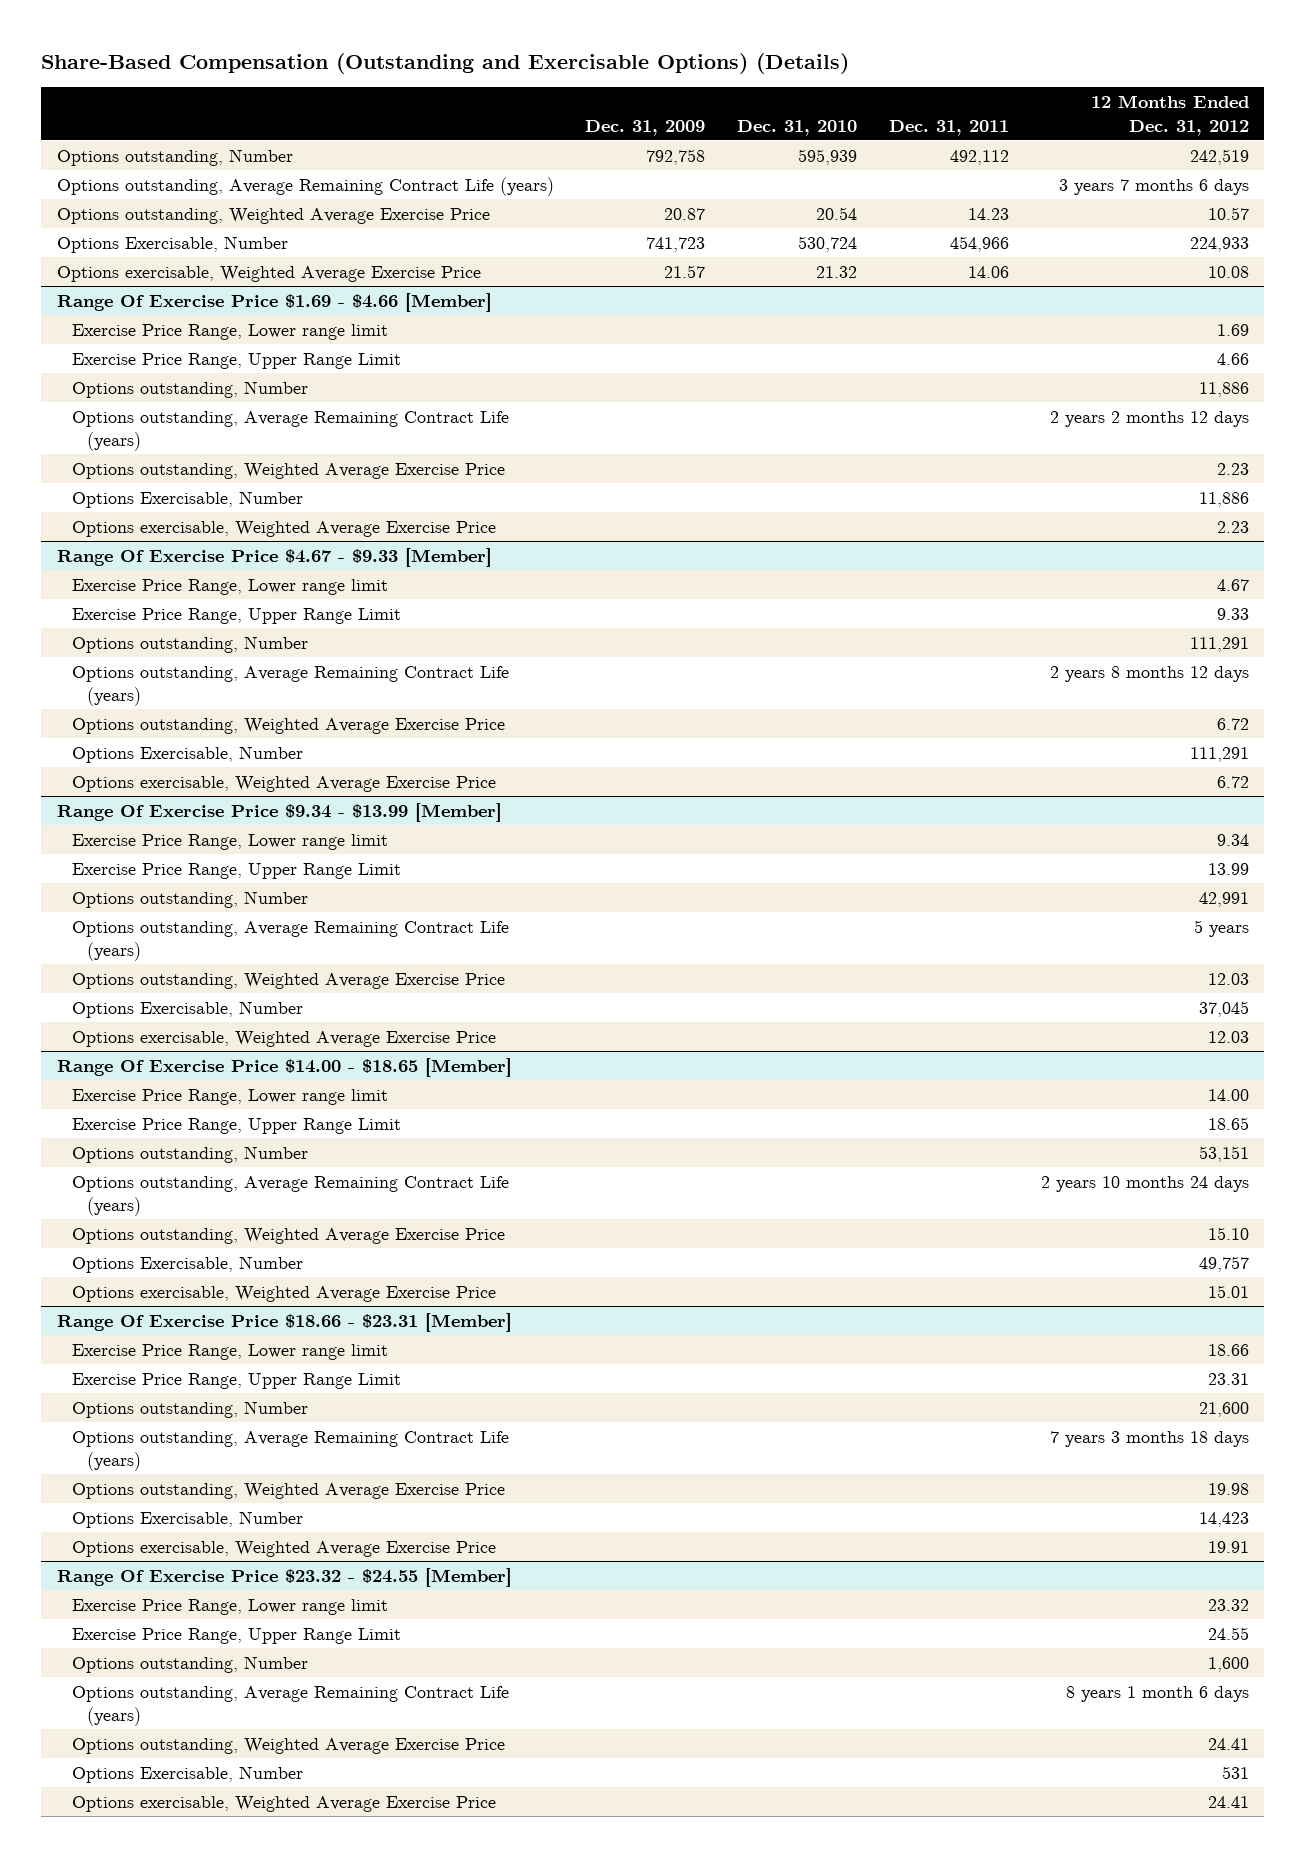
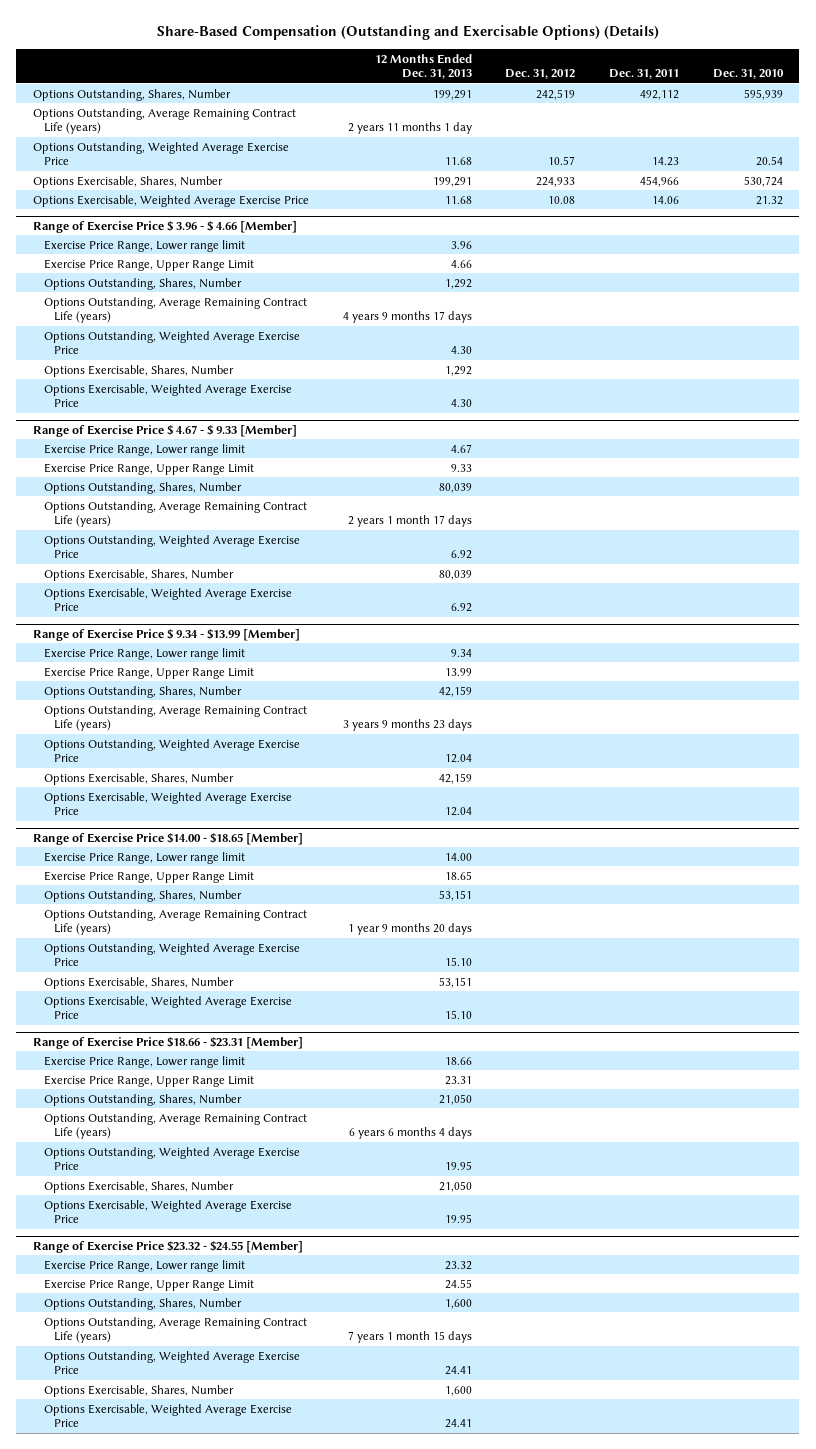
[585,119,706,136] Dec. 31, 2009 -> none
[1090,95,1249,136] 12 Months Ended Dec. 31, 2012 -> none
none -> [374,53,472,80] 12 Months Ended Dec. 31, 2013
none -> [505,69,576,80] Dec. 31, 2012
[56,148,293,166] Options outstanding, Number -> [33,88,232,101] Options Outstanding, Shares, Number
[56,176,554,196] Options outstanding, Average Remaining Contract Life (years) -> [33,107,297,135] Options Outstanding, Average Remaining Contract Life (years)
[56,207,490,224] Options outstanding, Weighted Average Exercise Price -> [33,141,290,166] Options Outstanding, Weighted Average Exercise Price
[56,235,288,253] Options Exercisable, Number -> [33,175,224,188] Options Exercisable, Shares, Number
[56,265,481,282] Options exercisable, Weighted Average Exercise Price -> [33,194,310,207] Options Exercisable, Weighted Average Exercise Price
[56,292,492,312] Range Of Exercise Price $1.69 - $4.66 [Member] -> [33,219,298,233] Range of Exercise Price $ 3.96 - $ 4.66 [Member]
[71,380,308,398] Options outstanding, Number -> [43,277,242,290] Options Outstanding, Shares, Number
[71,410,509,452] Options outstanding, Average Remaining Contract Life (years) -> [43,296,307,324] Options Outstanding, Average Remaining Contract Life (years)
[71,462,505,479] Options outstanding, Weighted Average Exercise Price -> [43,330,300,355] Options Outstanding, Weighted Average Exercise Price
[71,490,303,508] Options Exercisable, Number -> [43,364,234,377] Options Exercisable, Shares, Number
[71,520,496,537] Options exercisable, Weighted Average Exercise Price -> [43,383,292,408] Options Exercisable, Weighted Average Exercise Price
[56,547,492,567] Range Of Exercise Price $4.67 - $9.33 [Member] -> [33,423,298,437] Range of Exercise Price $ 4.67 - $ 9.33 [Member]
[71,635,308,653] Options outstanding, Number -> [43,481,242,494] Options Outstanding, Shares, Number
[71,665,509,707] Options outstanding, Average Remaining Contract Life (years) -> [43,500,307,528] Options Outstanding, Average Remaining Contract Life (years)
[71,717,505,734] Options outstanding, Weighted Average Exercise Price -> [43,534,300,559] Options Outstanding, Weighted Average Exercise Price
[71,745,303,763] Options Exercisable, Number -> [43,568,234,581] Options Exercisable, Shares, Number
[71,775,496,792] Options exercisable, Weighted Average Exercise Price -> [43,587,292,612] Options Exercisable, Weighted Average Exercise Price
[56,802,502,822] Range Of Exercise Price $9.34 - $13.99 [Member] -> [33,627,301,641] Range of Exercise Price $ 9.34 - $13.99 [Member]
[71,890,308,908] Options outstanding, Number -> [43,685,242,698] Options Outstanding, Shares, Number
[71,920,509,962] Options outstanding, Average Remaining Contract Life (years) -> [43,704,307,732] Options Outstanding, Average Remaining Contract Life (years)
[71,972,505,989] Options outstanding, Weighted Average Exercise Price -> [43,738,300,763] Options Outstanding, Weighted Average Exercise Price
[71,1000,303,1018] Options Exercisable, Number -> [43,772,234,785] Options Exercisable, Shares, Number
[71,1030,496,1047] Options exercisable, Weighted Average Exercise Price -> [43,791,292,816] Options Exercisable, Weighted Average Exercise Price
[56,1057,512,1077] Range Of Exercise Price $14.00 - $18.65 [Member] -> [33,831,304,845] Range of Exercise Price $14.00 - $18.65 [Member]
[71,1145,308,1163] Options outstanding, Number -> [43,889,242,902] Options Outstanding, Shares, Number
[71,1175,509,1217] Options outstanding, Average Remaining Contract Life (years) -> [43,908,307,936] Options Outstanding, Average Remaining Contract Life (years)
[71,1227,505,1244] Options outstanding, Weighted Average Exercise Price -> [43,942,300,967] Options Outstanding, Weighted Average Exercise Price
[71,1255,303,1273] Options Exercisable, Number -> [43,976,234,989] Options Exercisable, Shares, Number
[71,1285,496,1302] Options exercisable, Weighted Average Exercise Price -> [43,995,292,1020] Options Exercisable, Weighted Average Exercise Price
[56,1312,512,1332] Range Of Exercise Price $18.66 - $23.31 [Member] -> [33,1035,304,1049] Range of Exercise Price $18.66 - $23.31 [Member]
[71,1400,308,1418] Options outstanding, Number -> [43,1093,242,1106] Options Outstanding, Shares, Number
[71,1430,509,1472] Options outstanding, Average Remaining Contract Life (years) -> [43,1112,307,1140] Options Outstanding, Average Remaining Contract Life (years)
[71,1482,505,1499] Options outstanding, Weighted Average Exercise Price -> [43,1146,300,1171] Options Outstanding, Weighted Average Exercise Price
[71,1510,303,1528] Options Exercisable, Number -> [43,1180,234,1193] Options Exercisable, Shares, Number
[71,1540,496,1557] Options exercisable, Weighted Average Exercise Price -> [43,1199,292,1224] Options Exercisable, Weighted Average Exercise Price
[56,1567,512,1587] Range Of Exercise Price $23.32 - $24.55 [Member] -> [33,1239,304,1253] Range of Exercise Price $23.32 - $24.55 [Member]
[71,1655,308,1673] Options outstanding, Number -> [43,1297,242,1310] Options Outstanding, Shares, Number
[71,1685,509,1727] Options outstanding, Average Remaining Contract Life (years) -> [43,1316,307,1344] Options Outstanding, Average Remaining Contract Life (years)
[71,1737,505,1754] Options outstanding, Weighted Average Exercise Price -> [43,1350,300,1375] Options Outstanding, Weighted Average Exercise Price
[71,1765,303,1783] Options Exercisable, Number -> [43,1384,234,1397] Options Exercisable, Shares, Number
[71,1795,496,1812] Options exercisable, Weighted Average Exercise Price -> [43,1403,292,1428] Options Exercisable, Weighted Average Exercise Price

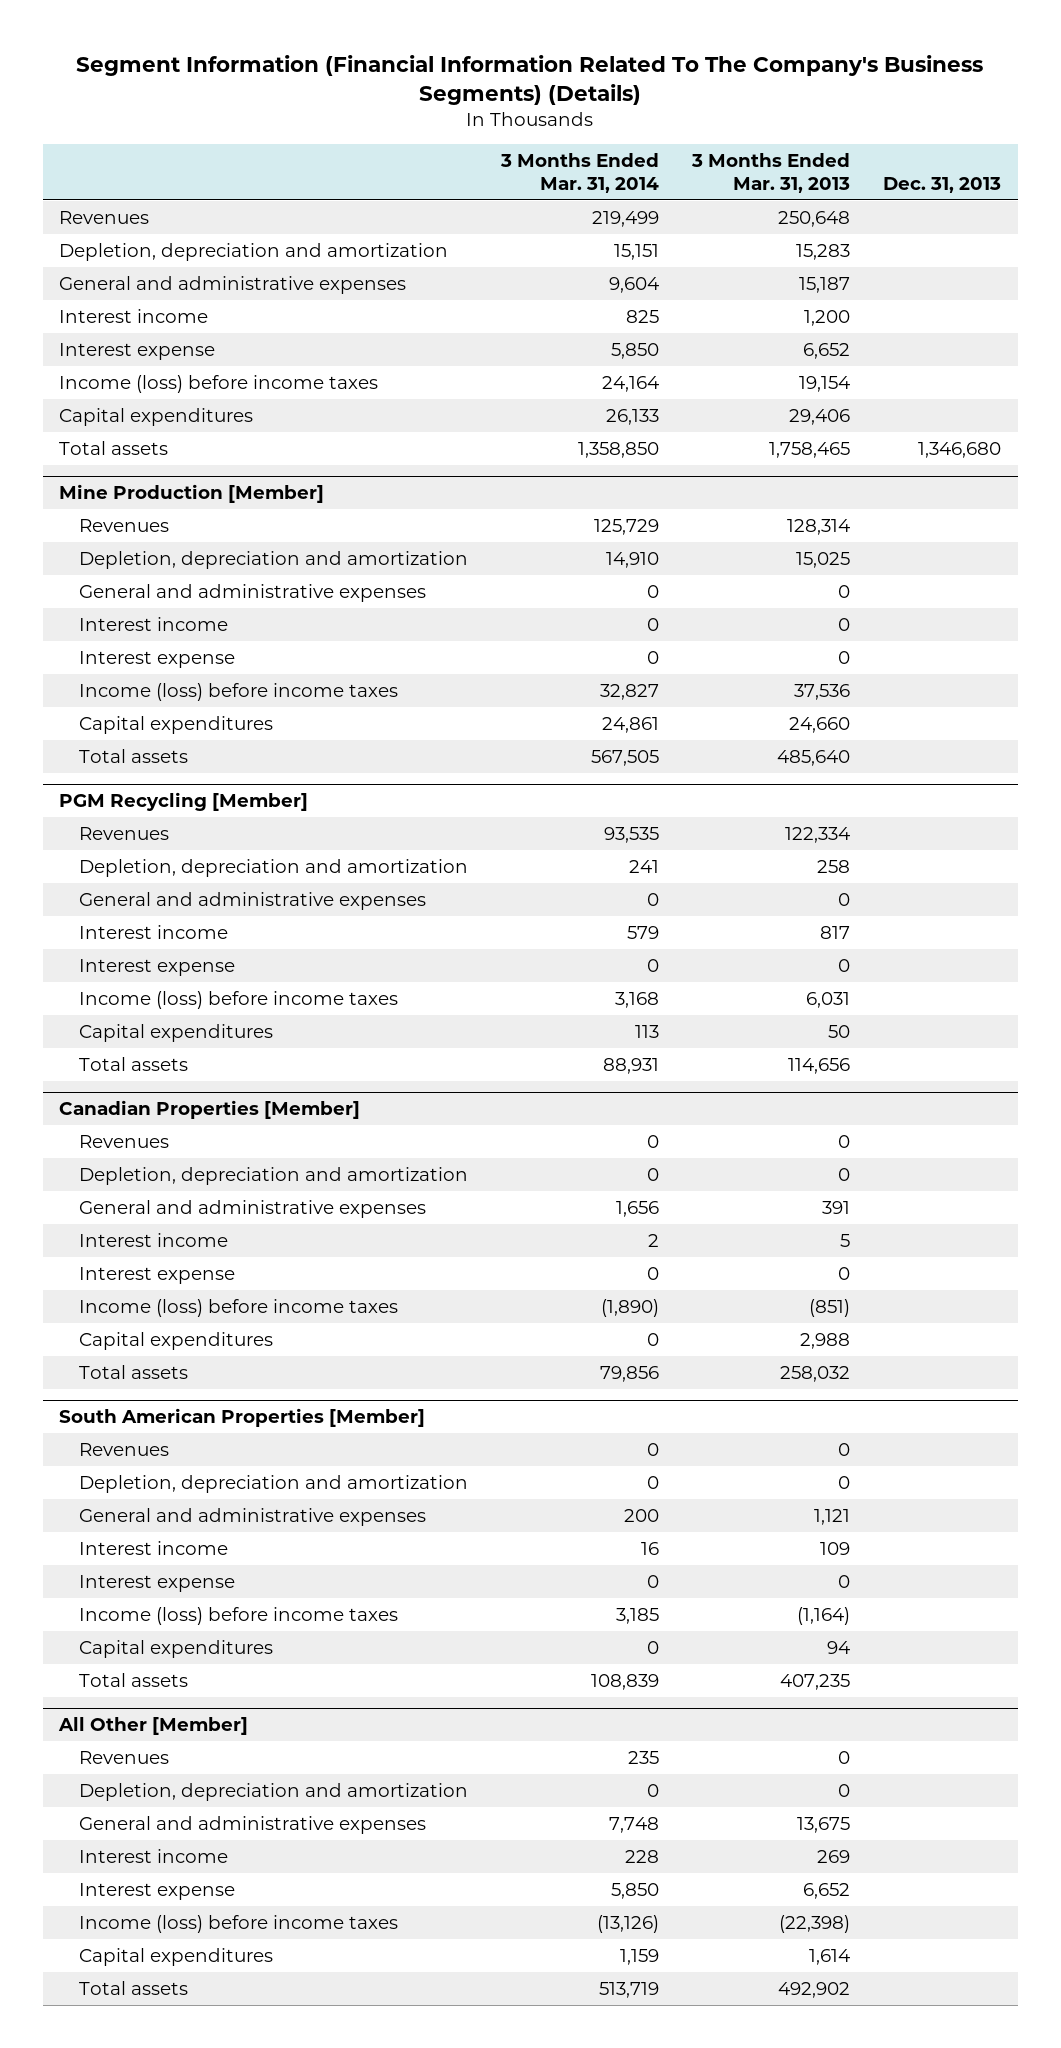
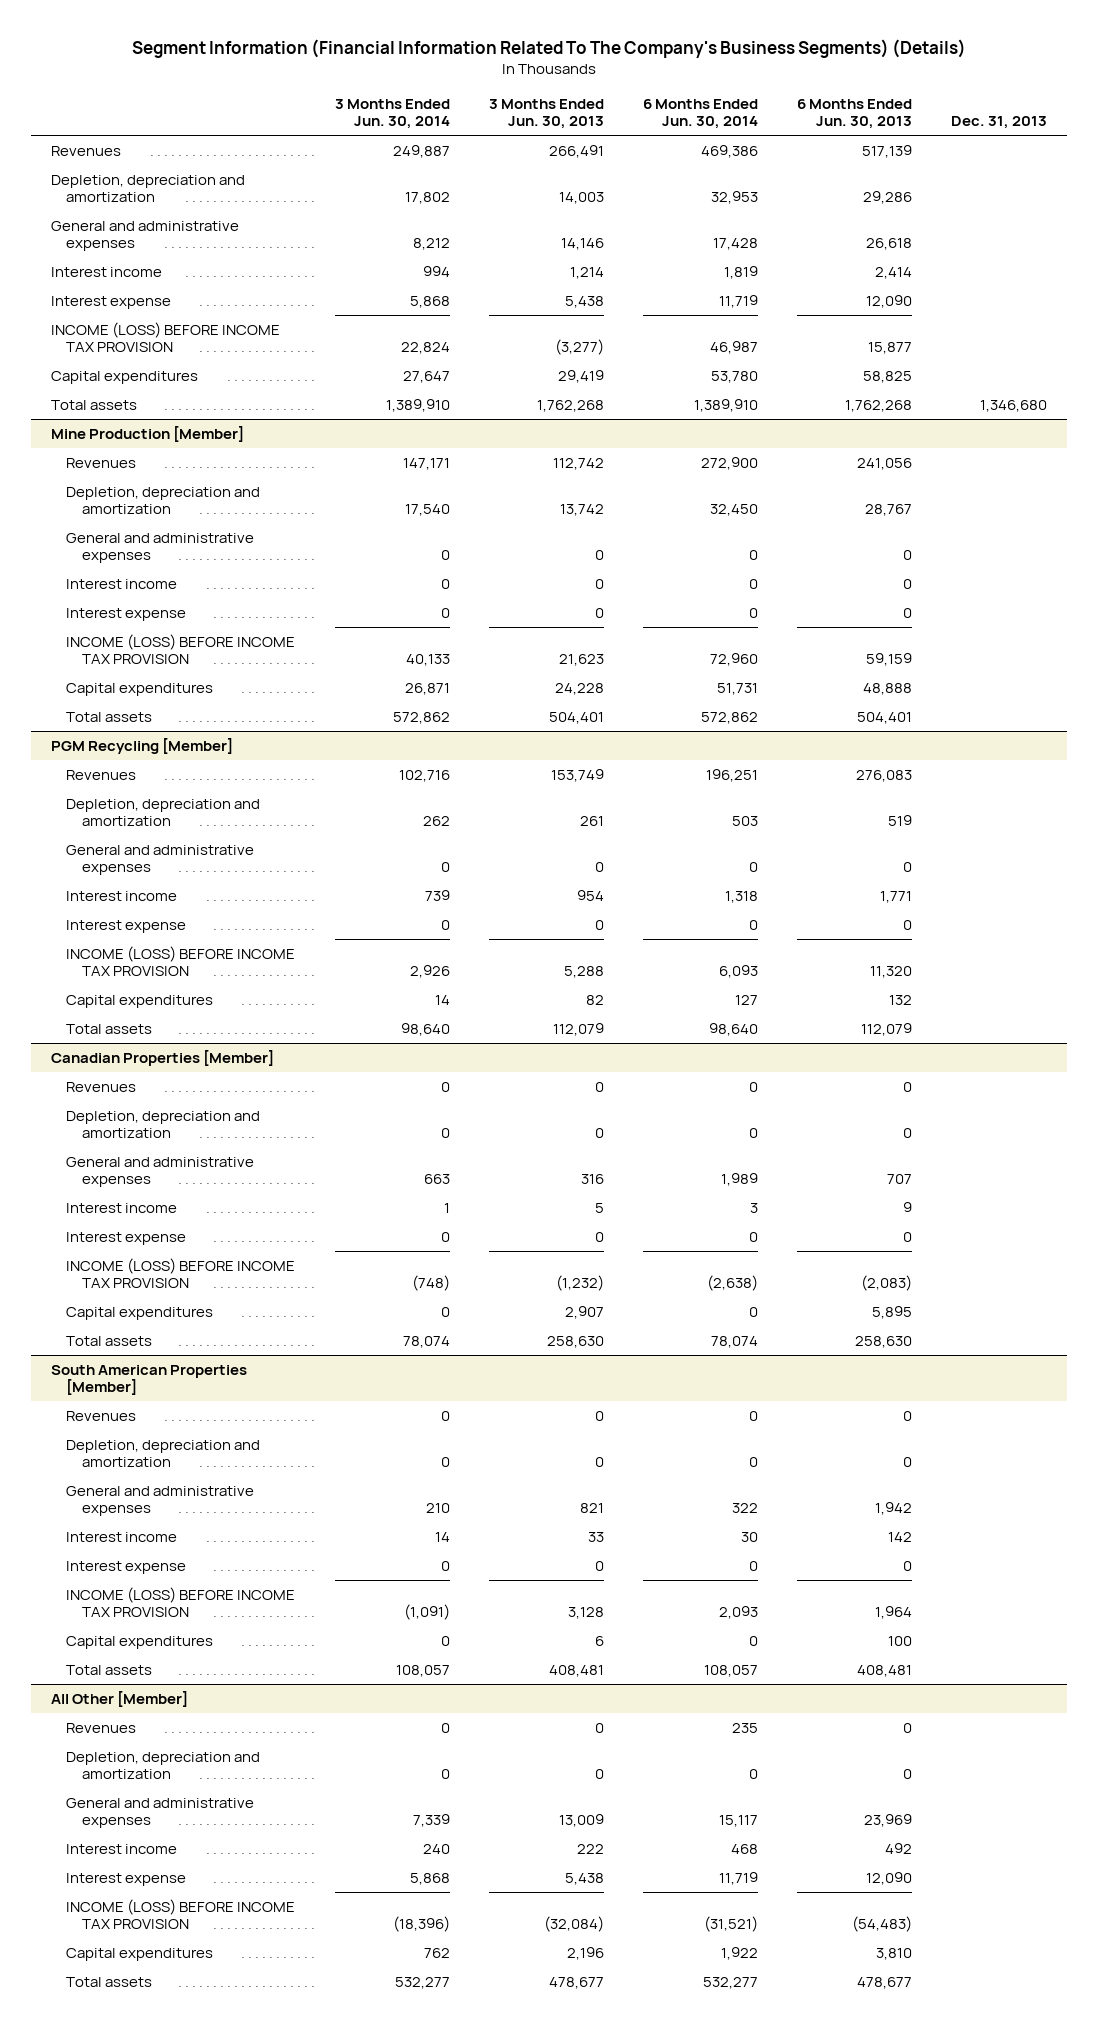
[500,153,660,193] 3 Months Ended Mar. 31, 2014 -> none
[691,153,851,193] 3 Months Ended Mar. 31, 2013 -> none
none -> [334,98,450,130] 3 Months Ended Jun. 30, 2014
none -> [488,98,604,130] 3 Months Ended Jun. 30, 2013
none -> [642,98,758,130] 6 Months Ended Jun. 30, 2014
none -> [797,98,913,130] 6 Months Ended Jun. 30, 2013
[59,374,379,393] Income (loss) before income taxes -> [50,321,280,352] INCOME (LOSS) BEFORE INCOME TAX PROVISION
[79,682,399,701] Income (loss) before income taxes -> [66,633,296,664] INCOME (LOSS) BEFORE INCOME TAX PROVISION
[79,990,399,1009] Income (loss) before income taxes -> [66,945,296,976] INCOME (LOSS) BEFORE INCOME TAX PROVISION
[79,1298,399,1317] Income (loss) before income taxes -> [66,1257,296,1288] INCOME (LOSS) BEFORE INCOME TAX PROVISION
[79,1606,399,1625] Income (loss) before income taxes -> [66,1586,296,1617] INCOME (LOSS) BEFORE INCOME TAX PROVISION
[79,1914,399,1933] Income (loss) before income taxes -> [66,1898,296,1929] INCOME (LOSS) BEFORE INCOME TAX PROVISION

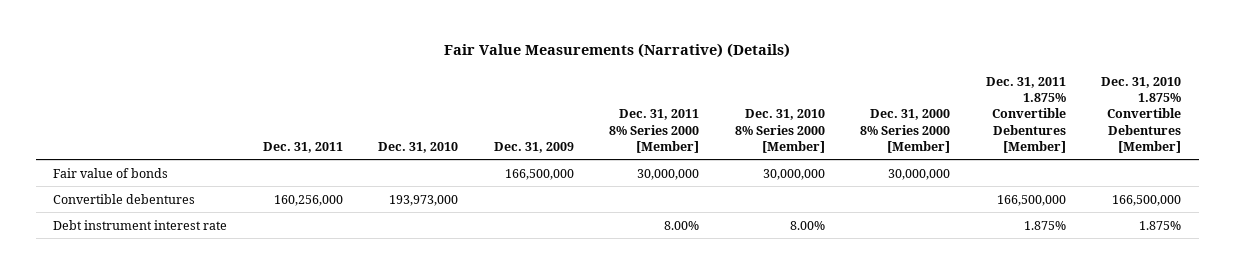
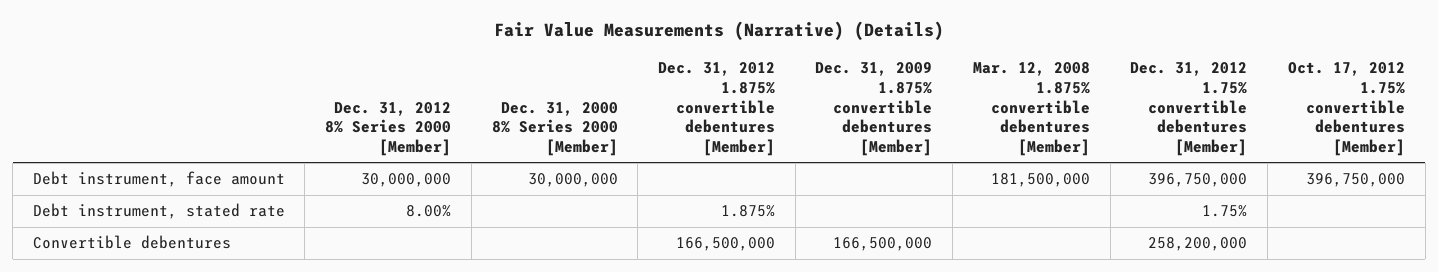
[262,141,343,153] Dec. 31, 2011 -> none
[378,141,459,153] Dec. 31, 2010 -> none
[493,141,574,153] Dec. 31, 2009 -> none
[609,109,700,153] Dec. 31, 2011 8% Series 2000 [Member] -> none
[734,109,825,153] Dec. 31, 2010 8% Series 2000 [Member] -> none
[985,76,1066,153] Dec. 31, 2011 1.875% Convertible Debentures [Member] -> none
[1101,76,1182,153] Dec. 31, 2010 1.875% Convertible Debentures [Member] -> none
none -> [325,101,452,156] Dec. 31, 2012 8% Series 2000 [Member]
none -> [658,62,776,156] Dec. 31, 2012 1.875% convertible debentures [Member]
none -> [815,62,933,156] Dec. 31, 2009 1.875% convertible debentures [Member]
none -> [972,62,1090,156] Mar. 12, 2008 1.875% convertible debentures [Member]
none -> [1130,62,1248,156] Dec. 31, 2012 1.75% convertible debentures [Member]
none -> [1287,62,1405,156] Oct. 17, 2012 1.75% convertible debentures [Member]
[53,167,169,178] Fair value of bonds -> [32,171,285,188] Debt instrument, face amount
none -> [32,203,285,220] Debt instrument, stated rate
[53,219,228,230] Debt instrument interest rate -> none

